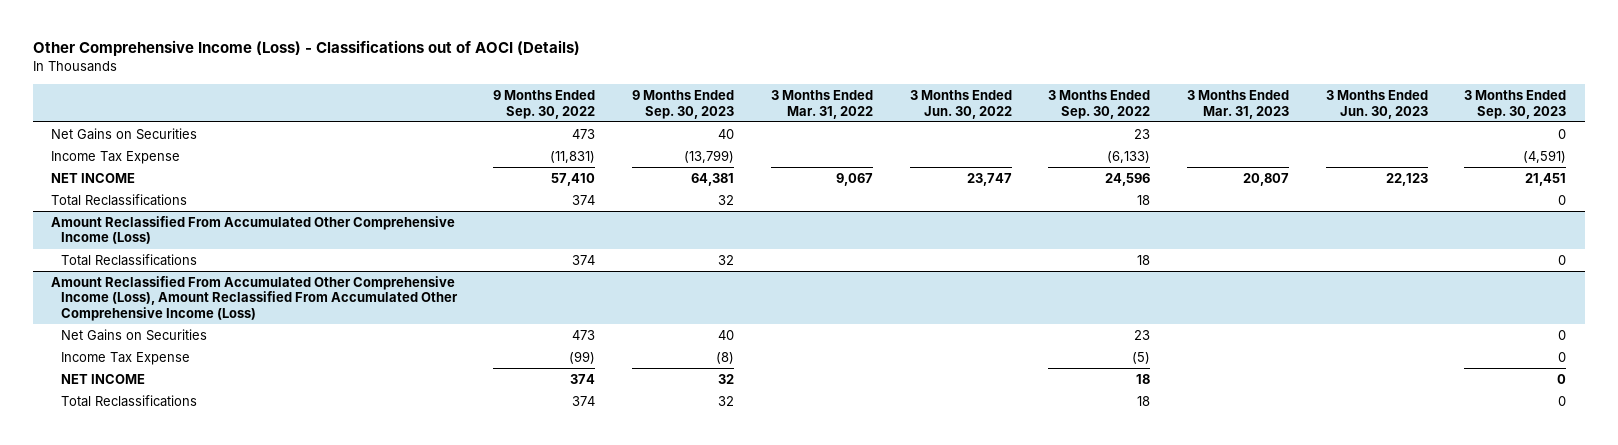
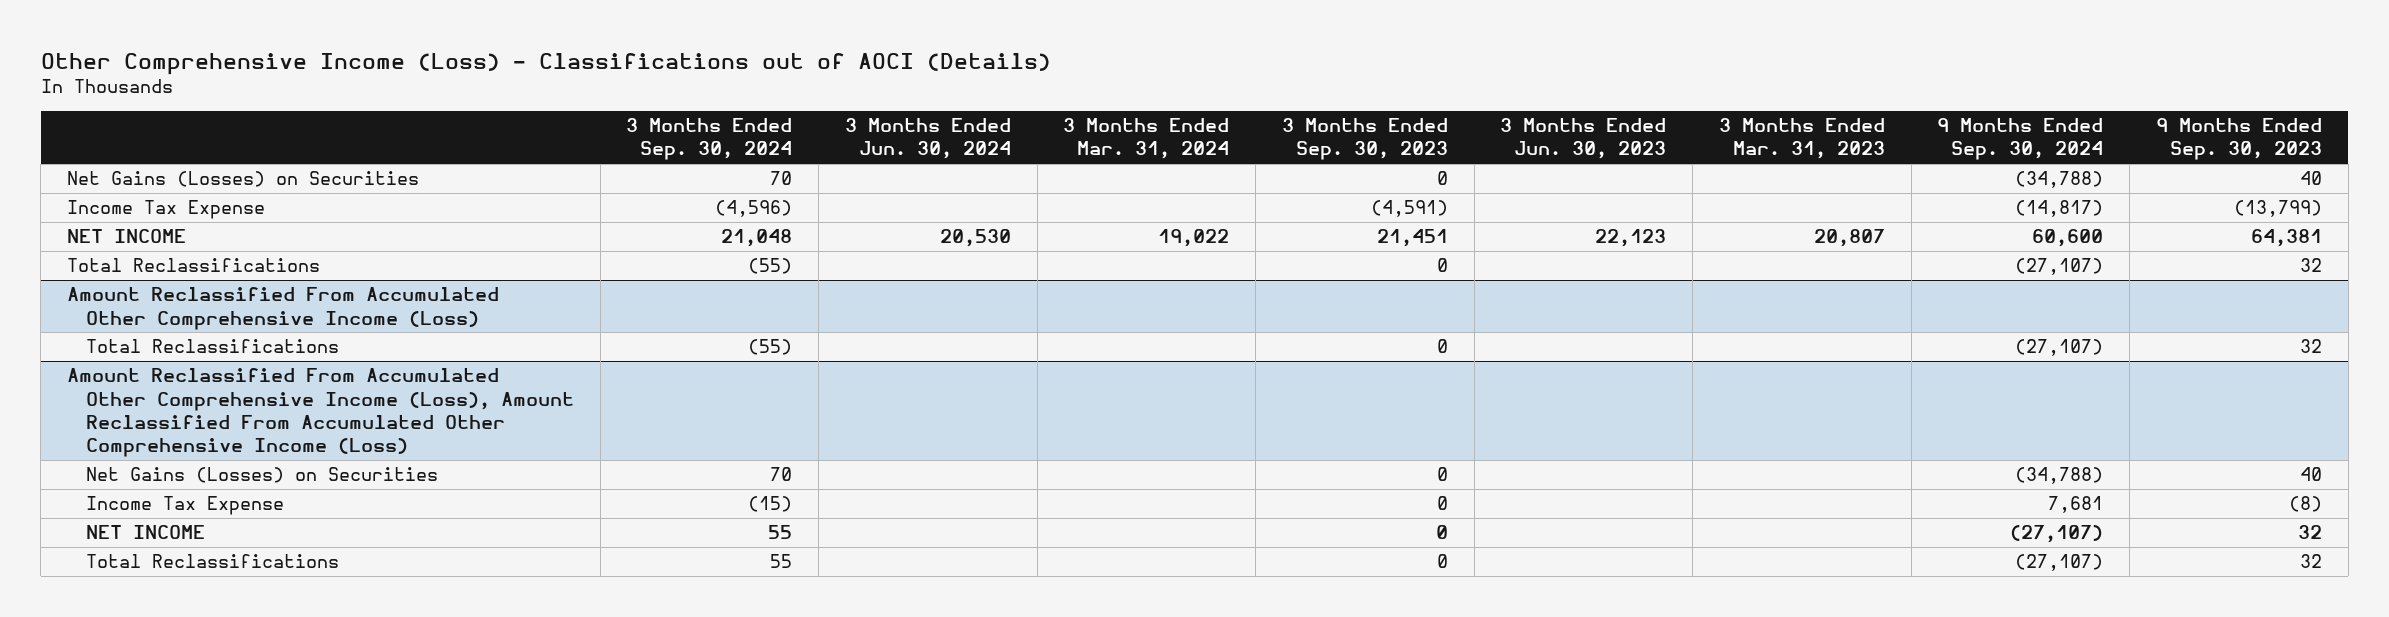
[493,90,596,119] 9 Months Ended Sep. 30, 2022 -> none
[770,90,873,119] 3 Months Ended Mar. 31, 2022 -> none
[909,90,1012,119] 3 Months Ended Jun. 30, 2022 -> none
[1048,90,1151,119] 3 Months Ended Sep. 30, 2022 -> none
none -> [626,118,793,161] 3 Months Ended Sep. 30, 2024
none -> [844,118,1011,160] 3 Months Ended Jun. 30, 2024
none -> [1063,118,1230,160] 3 Months Ended Mar. 31, 2024
none -> [1937,118,2104,161] 9 Months Ended Sep. 30, 2024
[51,127,198,140] Net Gains on Securities -> [67,171,420,188] Net Gains (Losses) on Securities
[60,328,207,341] Net Gains on Securities -> [86,467,439,484] Net Gains (Losses) on Securities

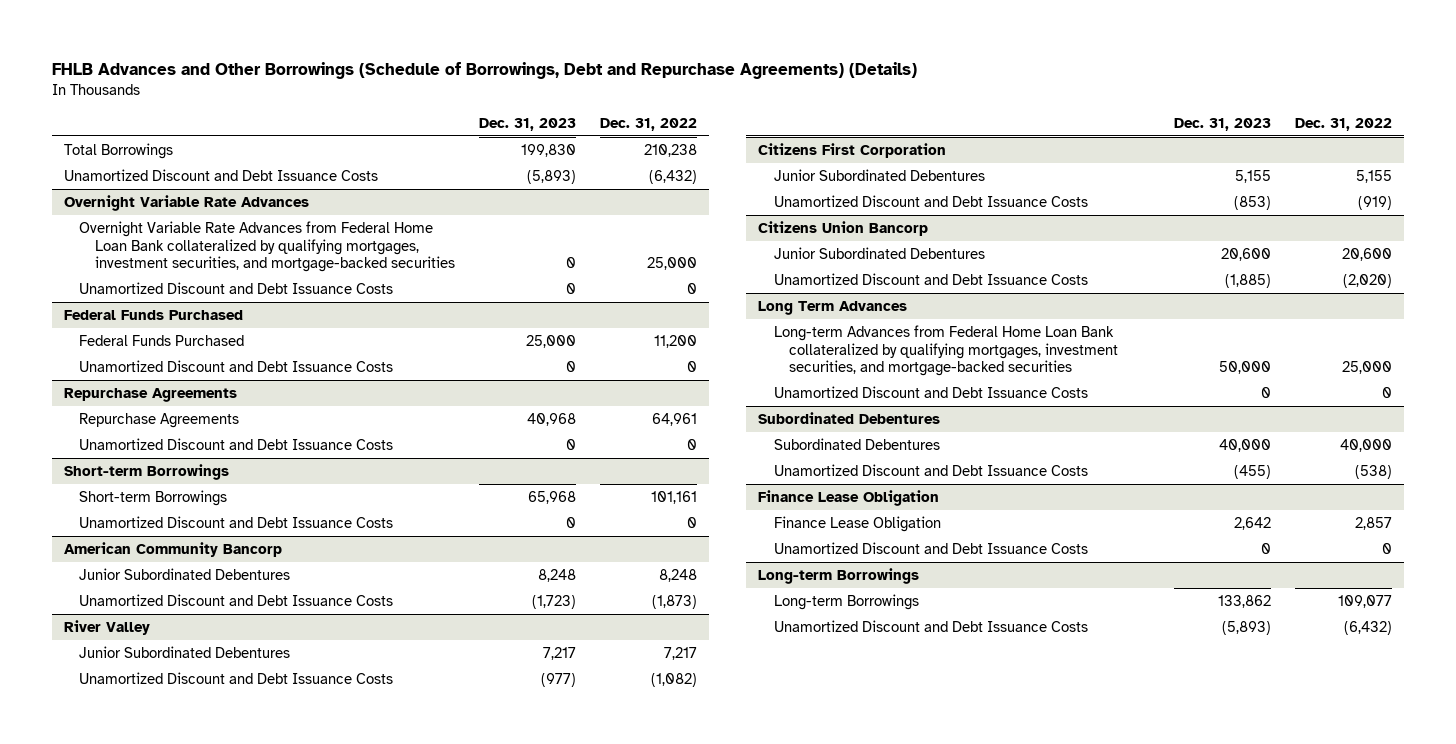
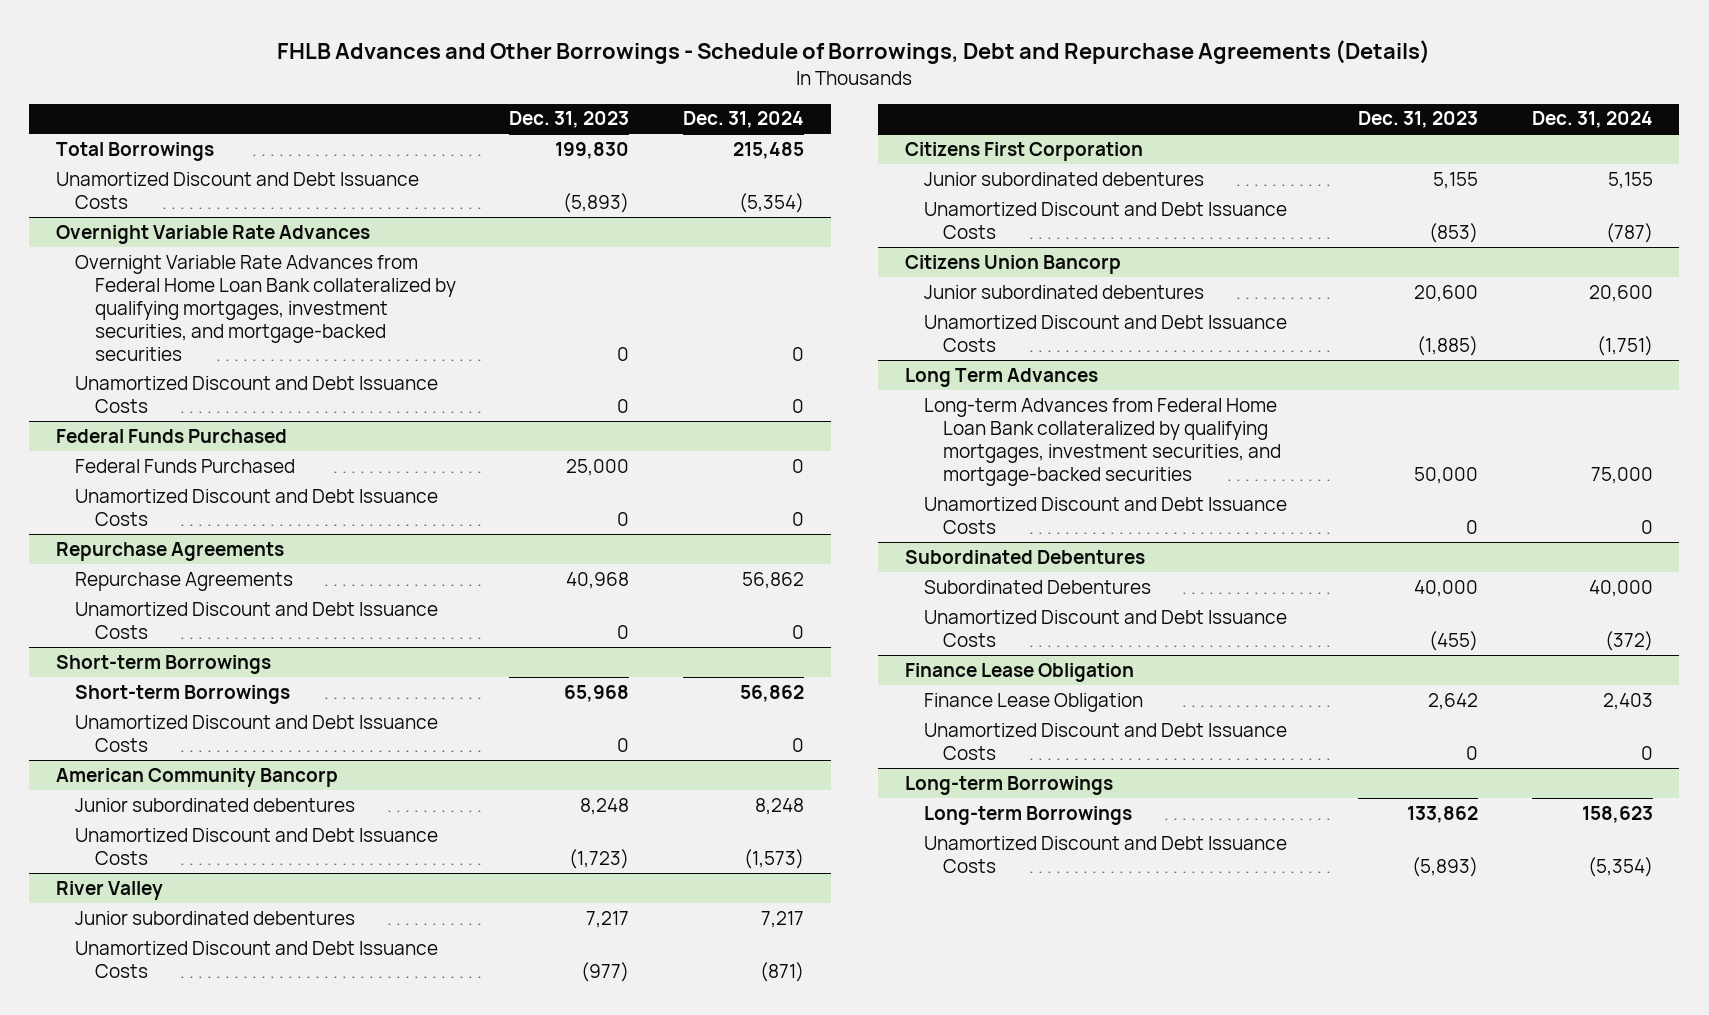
[51,61,917,79] FHLB Advances and Other Borrowings (Schedule of Borrowings, Debt and Repurchase Agreements) (Details) -> [277,39,1431,64] FHLB Advances and Other Borrowings - Schedule of Borrowings, Debt and Repurchase Agreements (Details)
[600,117,698,131] Dec. 31, 2022 -> none
none -> [682,111,804,129] Dec. 31, 2024
[79,568,291,581] Junior Subordinated Debentures -> [75,797,356,812] Junior subordinated debentures
[79,646,291,659] Junior Subordinated Debentures -> [75,910,356,925] Junior subordinated debentures
[773,169,985,182] Junior Subordinated Debentures -> [924,171,1205,186] Junior subordinated debentures
[773,247,985,260] Junior Subordinated Debentures -> [924,284,1205,299] Junior subordinated debentures

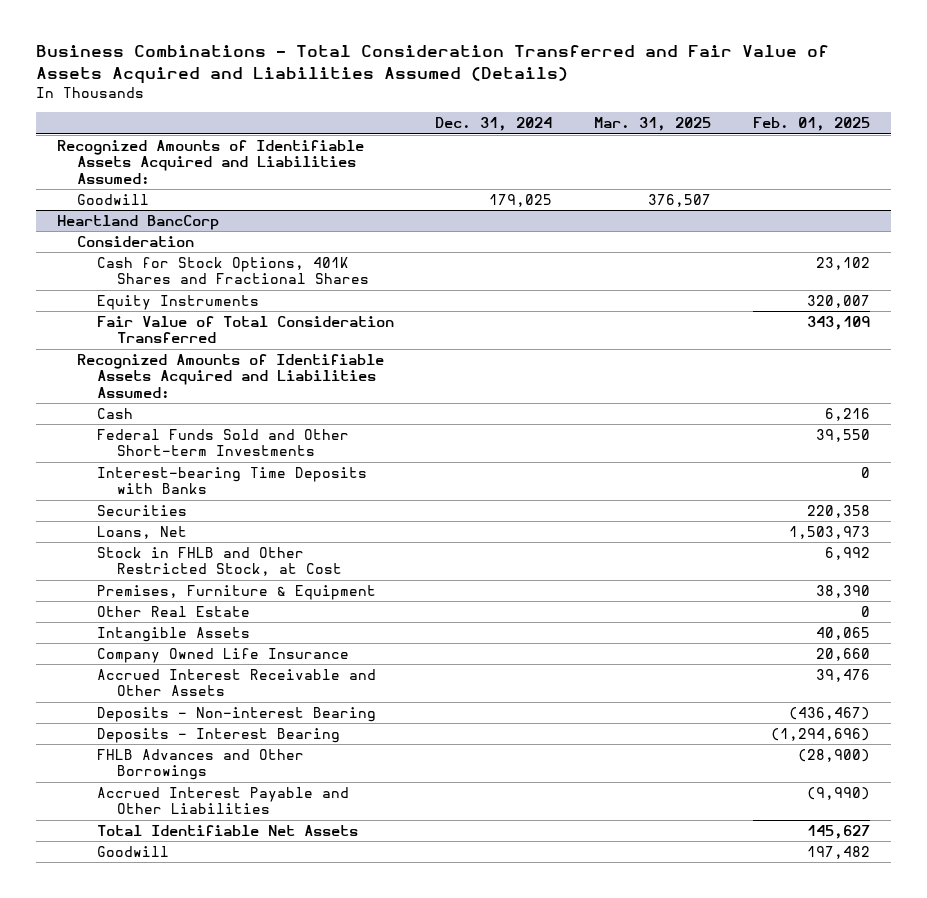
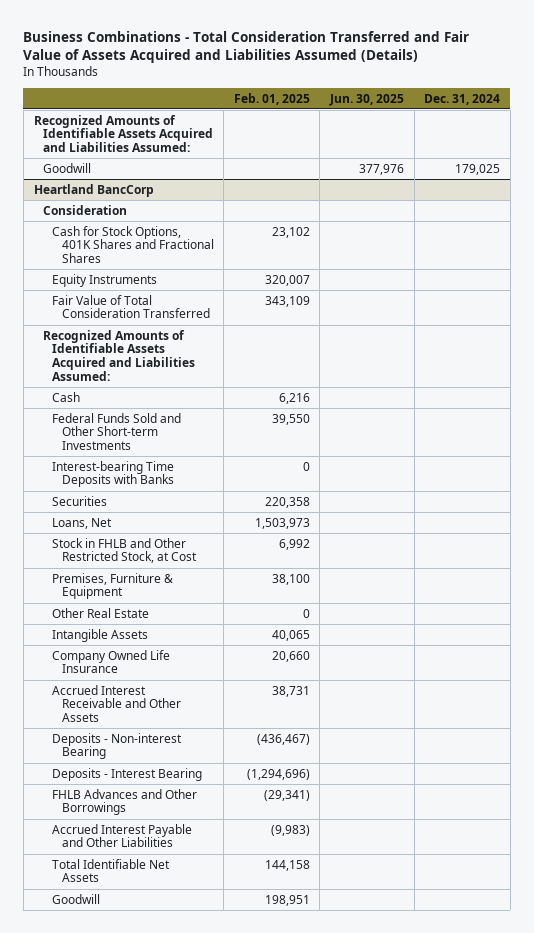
[594,117,712,132] Mar. 31, 2025 -> none
none -> [328,93,404,106] Jun. 30, 2025
[816,584,871,598] 38,390 -> [271,573,310,585] 38,100
[816,668,871,682] 39,476 -> [271,685,310,697] 38,731
[798,748,871,762] (28,900) -> [263,789,310,801] (29,341)
[807,786,871,800] (9,990) -> [270,824,310,836] (9,983)
[807,824,871,839] 145,627 -> [264,859,310,871] 144,158
[807,845,871,859] 197,482 -> [264,894,310,906] 198,951

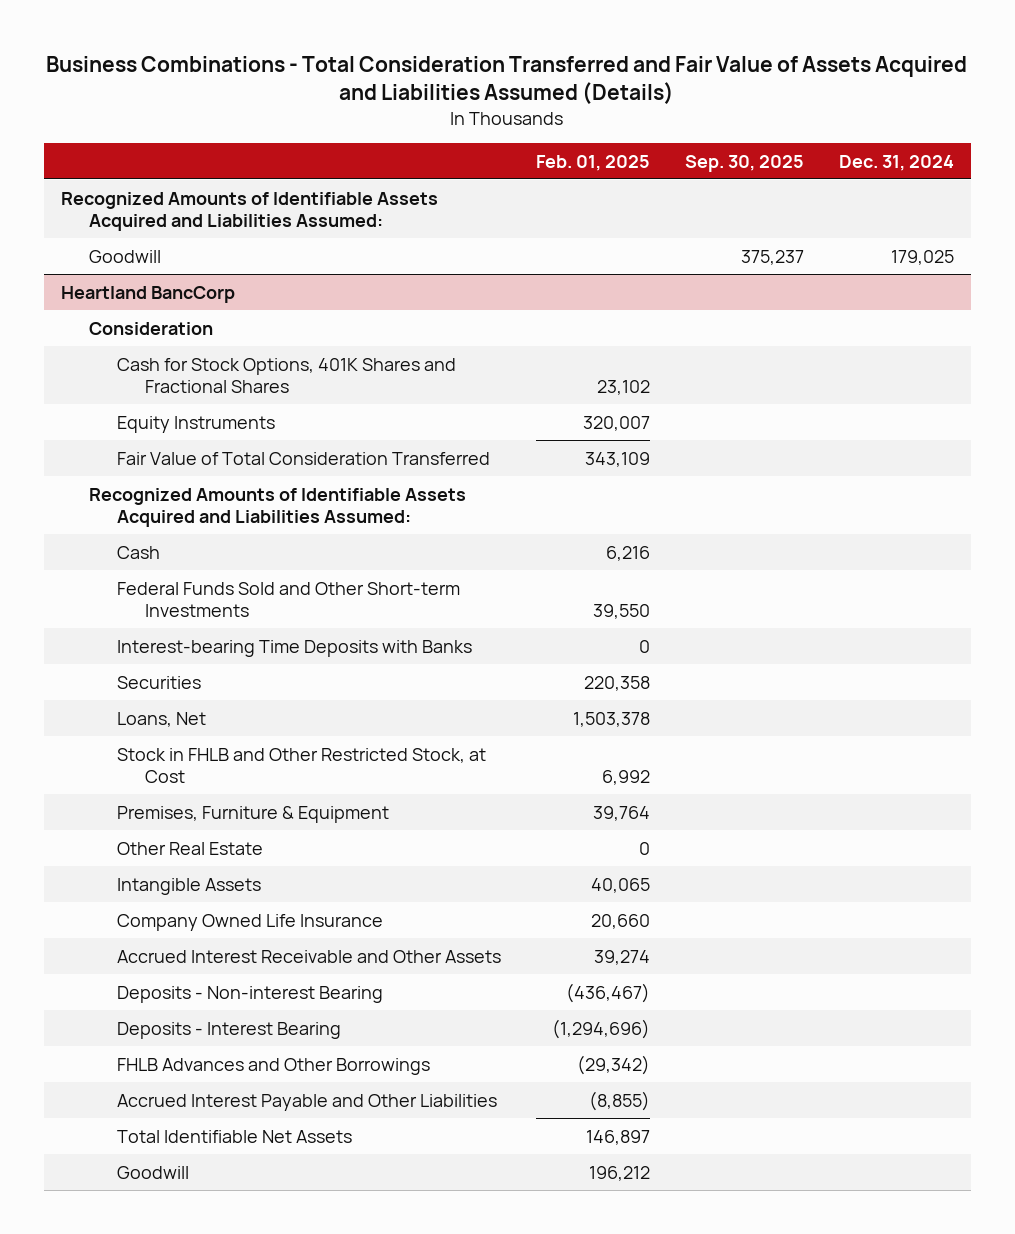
[328,93,404,106] Jun. 30, 2025 -> none
none -> [685,154,805,172] Sep. 30, 2025
[254,517,310,529] 1,503,973 -> [573,711,651,727] 1,503,378
[271,573,310,585] 38,100 -> [593,805,651,821] 39,764
[271,685,310,697] 38,731 -> [594,949,651,965] 39,274
[263,789,310,801] (29,341) -> [577,1054,651,1075] (29,342)
[270,824,310,836] (9,983) -> [589,1090,651,1111] (8,855)
[264,859,310,871] 144,158 -> [586,1129,651,1145] 146,897
[264,894,310,906] 198,951 -> [589,1165,651,1181] 196,212

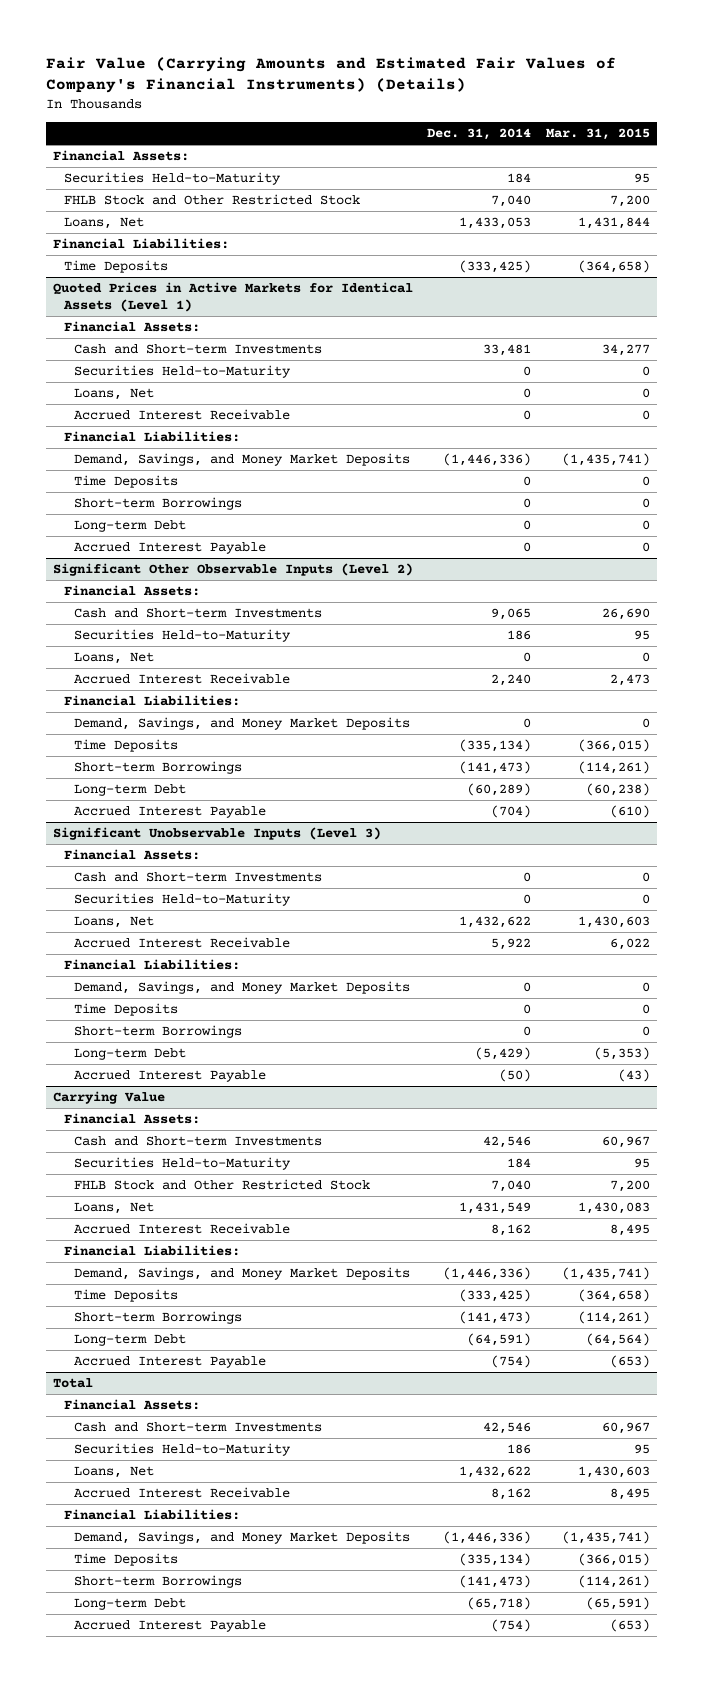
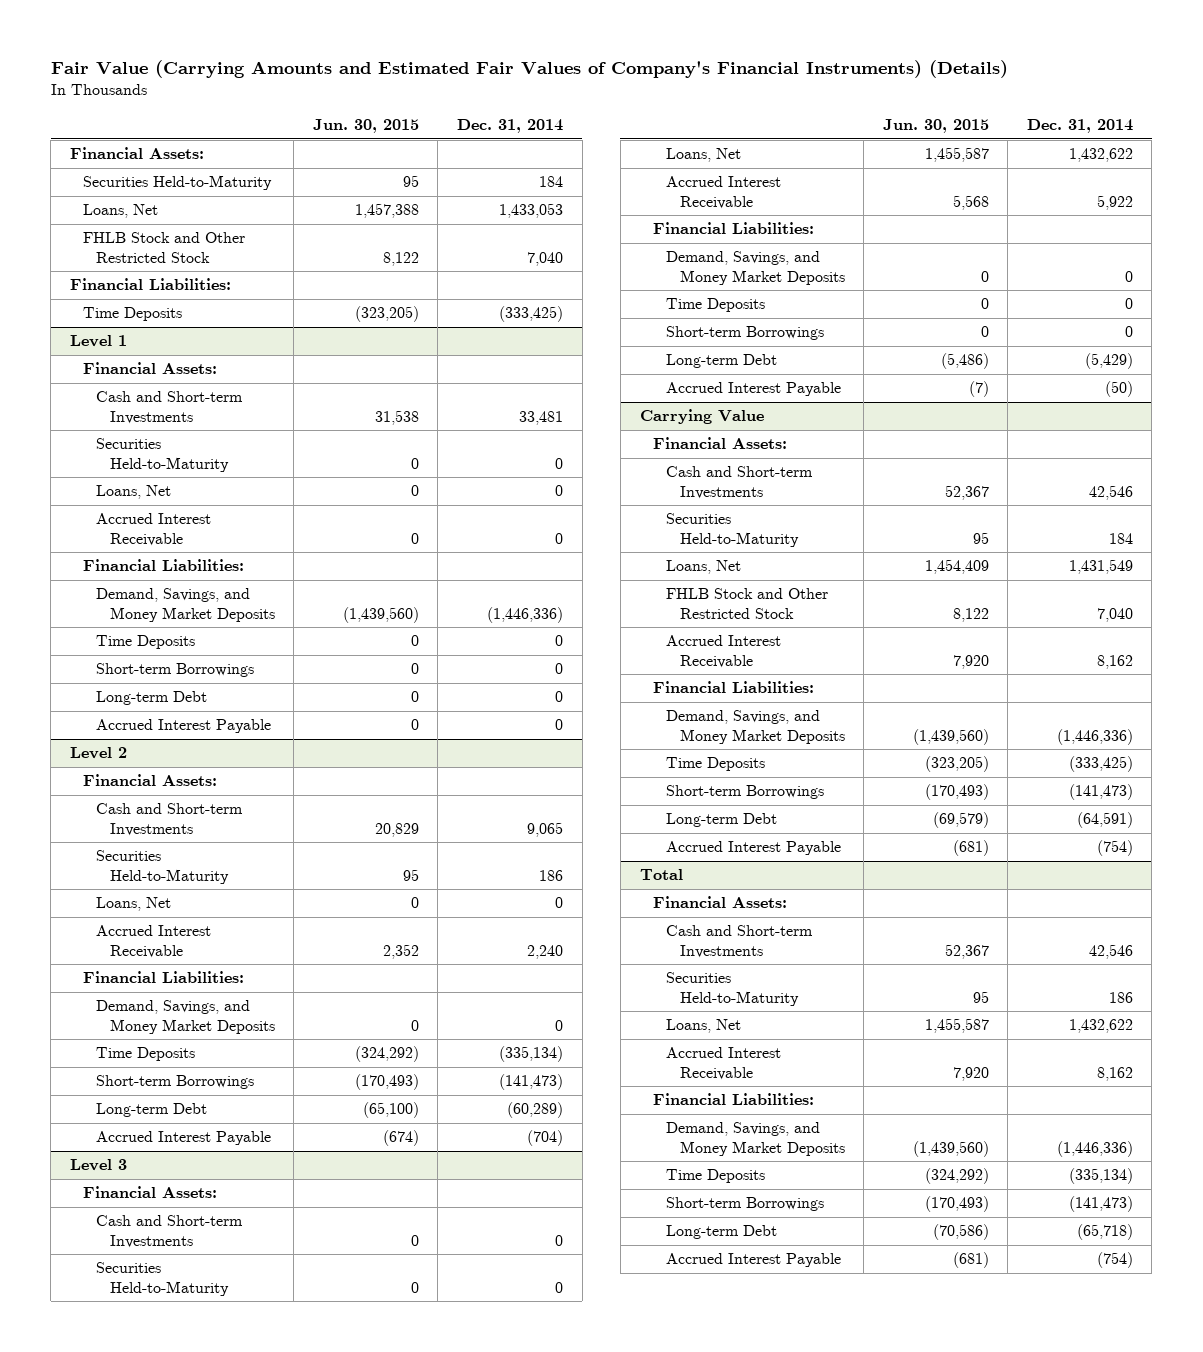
[545,128,650,141] Mar. 31, 2015 -> none
none -> [312,119,419,134] Jun. 30, 2015
[63,194,360,206] FHLB Stock and Other Restricted Stock -> [82,232,245,263] FHLB Stock and Other Restricted Stock
[53,282,414,313] Quoted Prices in Active Markets for Identical Assets (Level 1) -> [69,335,127,348] Level 1
[53,563,414,577] Significant Other Observable Inputs (Level 2) -> [69,747,127,760] Level 2
[53,827,382,841] Significant Unobservable Inputs (Level 3) -> [69,1159,127,1172] Level 3
[74,1179,371,1191] FHLB Stock and Other Restricted Stock -> [666,588,829,619] FHLB Stock and Other Restricted Stock

